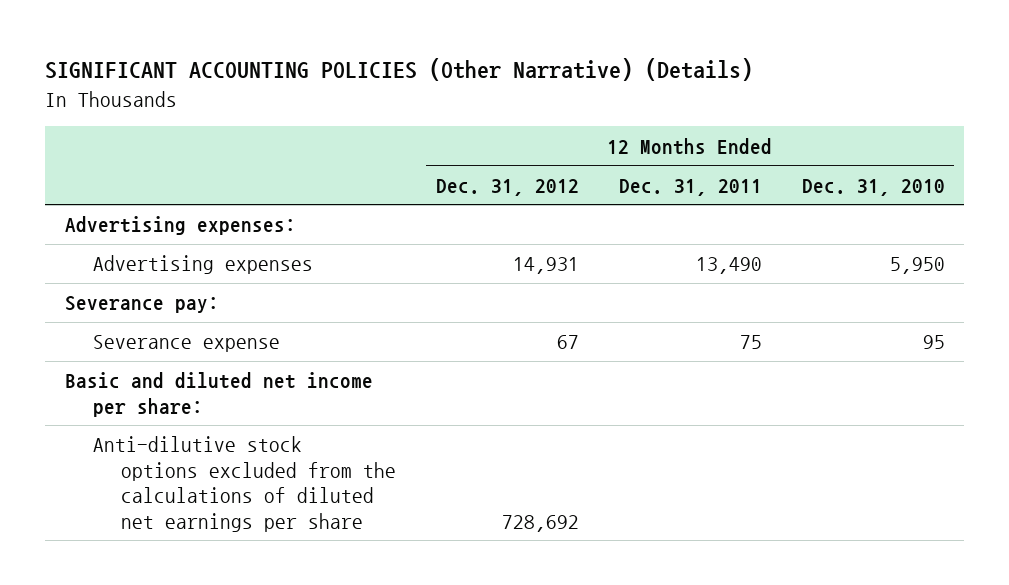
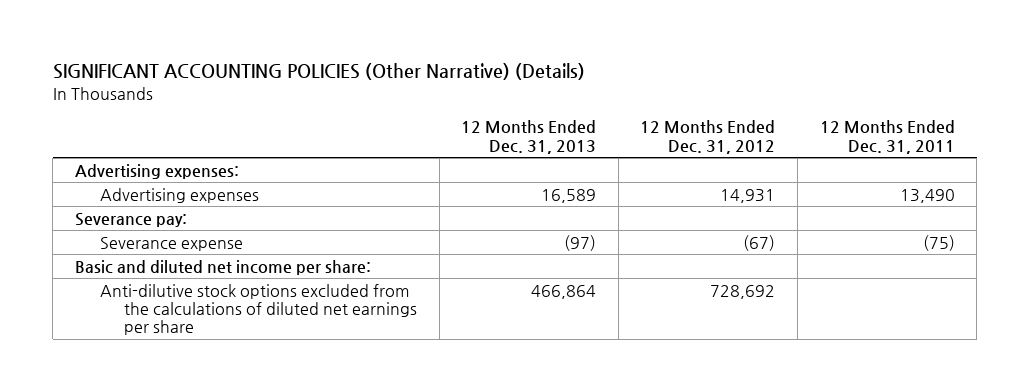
[801,178,945,196] Dec. 31, 2010 -> none
none -> [461,120,597,154] 12 Months Ended Dec. 31, 2013
[557,335,580,350] 67 -> [743,234,776,251] (67)
[739,335,762,350] 75 -> [922,234,955,251] (75)

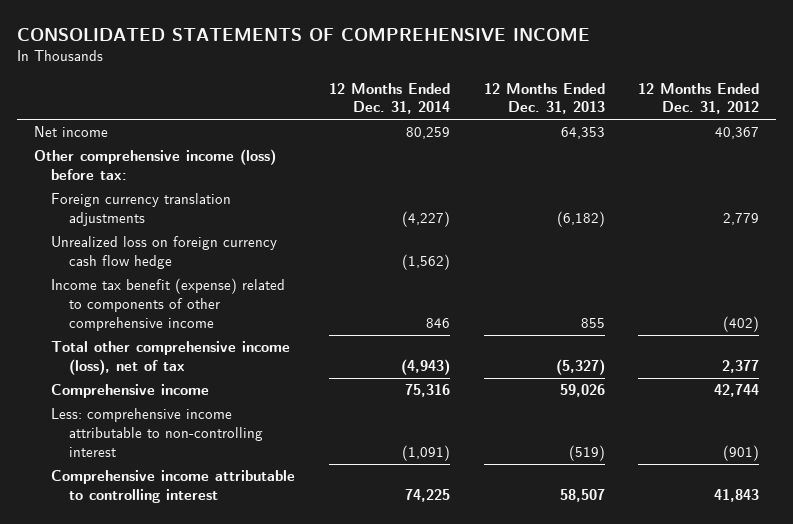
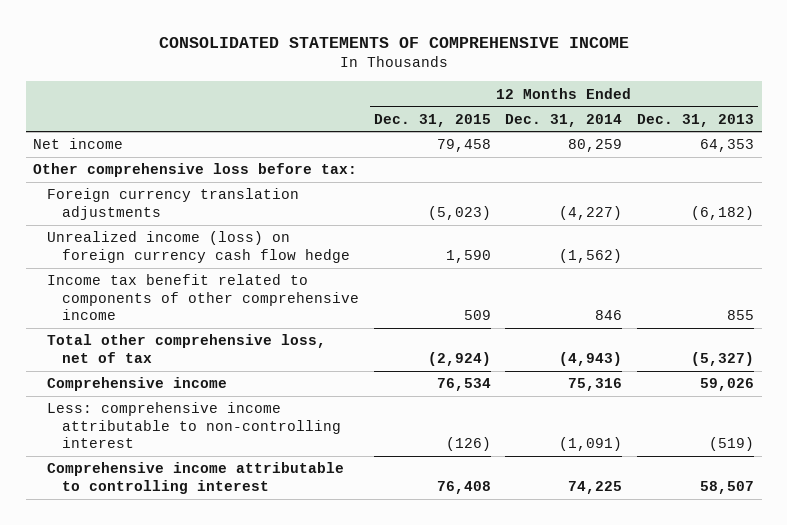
[638,82,760,115] 12 Months Ended Dec. 31, 2012 -> none
none -> [373,113,491,127] Dec. 31, 2015
[33,149,276,181] Other comprehensive income (loss) before tax: -> [32,163,357,178] Other comprehensive loss before tax:
[51,236,278,270] Unrealized loss on foreign currency cash flow hedge -> [47,231,350,263] Unrealized income (loss) on foreign currency cash flow hedge
[51,278,286,331] Income tax benefit (expense) related to components of other comprehensive income -> [47,274,359,321] Income tax benefit related to components of other comprehensive income
[51,341,291,376] Total other comprehensive income (loss), net of tax -> [47,334,327,363] Total other comprehensive loss, net of tax

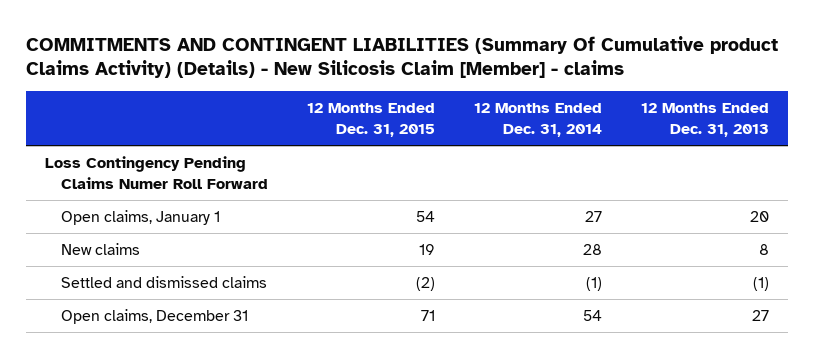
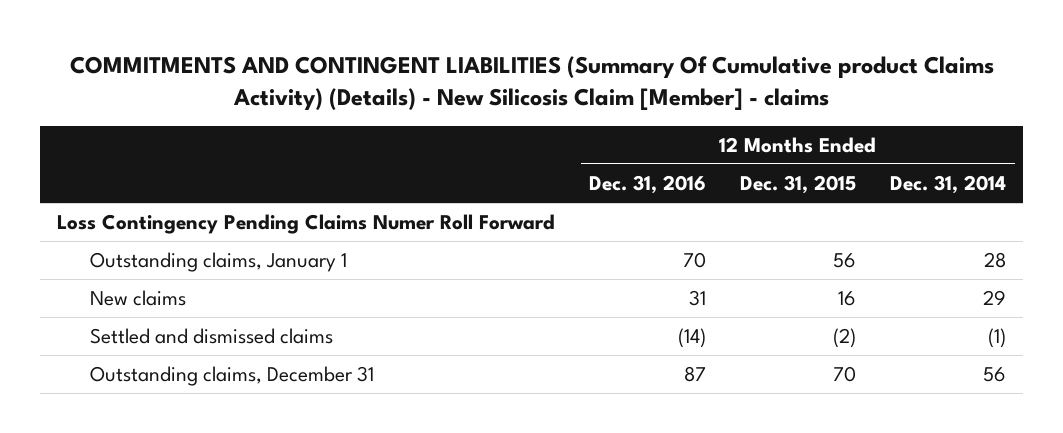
[640,103,769,138] 12 Months Ended Dec. 31, 2013 -> none
none -> [589,174,707,194] Dec. 31, 2016
[61,209,221,225] Open claims, January 1 -> [89,251,347,272] Outstanding claims, January 1
[415,210,435,222] 54 -> [833,252,857,268] 56
[584,210,602,222] 27 -> [984,251,1007,268] 28
[418,243,435,255] 19 -> [838,290,857,306] 16
[582,243,602,255] 28 -> [983,289,1007,305] 29
[61,308,249,324] Open claims, December 31 -> [89,365,374,386] Outstanding claims, December 31
[420,309,435,321] 71 -> [833,365,857,382] 70
[582,309,602,321] 54 -> [983,366,1007,382] 56

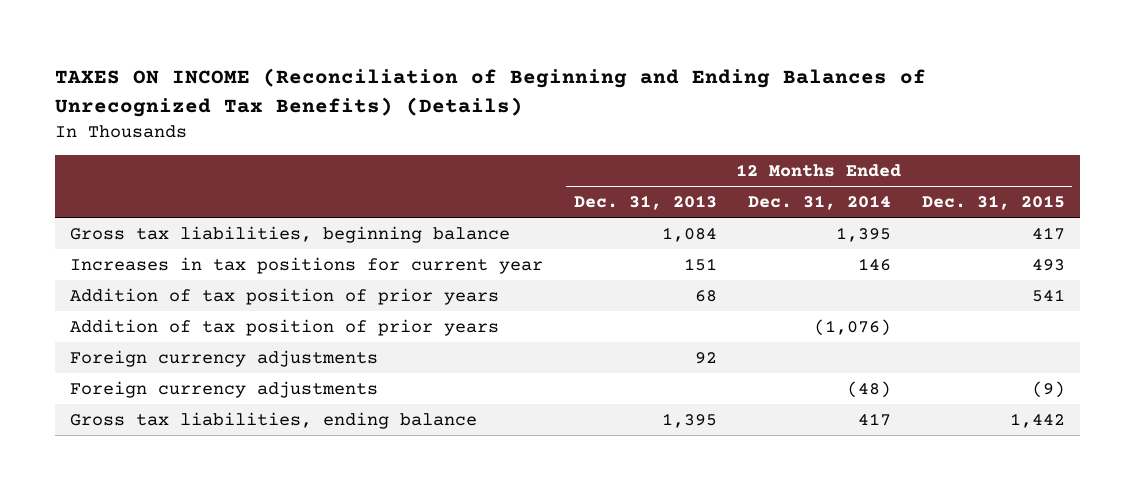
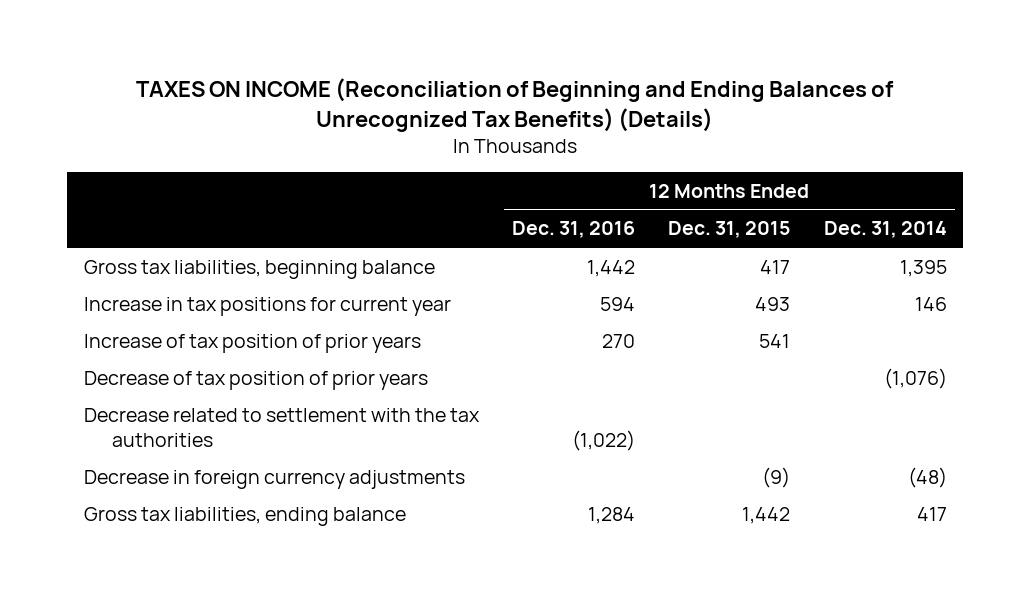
[573,195,717,211] Dec. 31, 2013 -> none
none -> [511,221,635,239] Dec. 31, 2016
[69,349,378,367] Foreign currency adjustments -> none
[69,256,543,274] Increases in tax positions for current year -> [83,296,451,316] Increase in tax positions for current year
[69,287,499,305] Addition of tax position of prior years -> [83,333,421,353] Increase of tax position of prior years
[69,318,499,336] Addition of tax position of prior years -> [83,370,428,390] Decrease of tax position of prior years
none -> [83,407,480,447] Decrease related to settlement with the tax authorities
[69,380,378,398] Foreign currency adjustments -> [83,469,465,489] Decrease in foreign currency adjustments

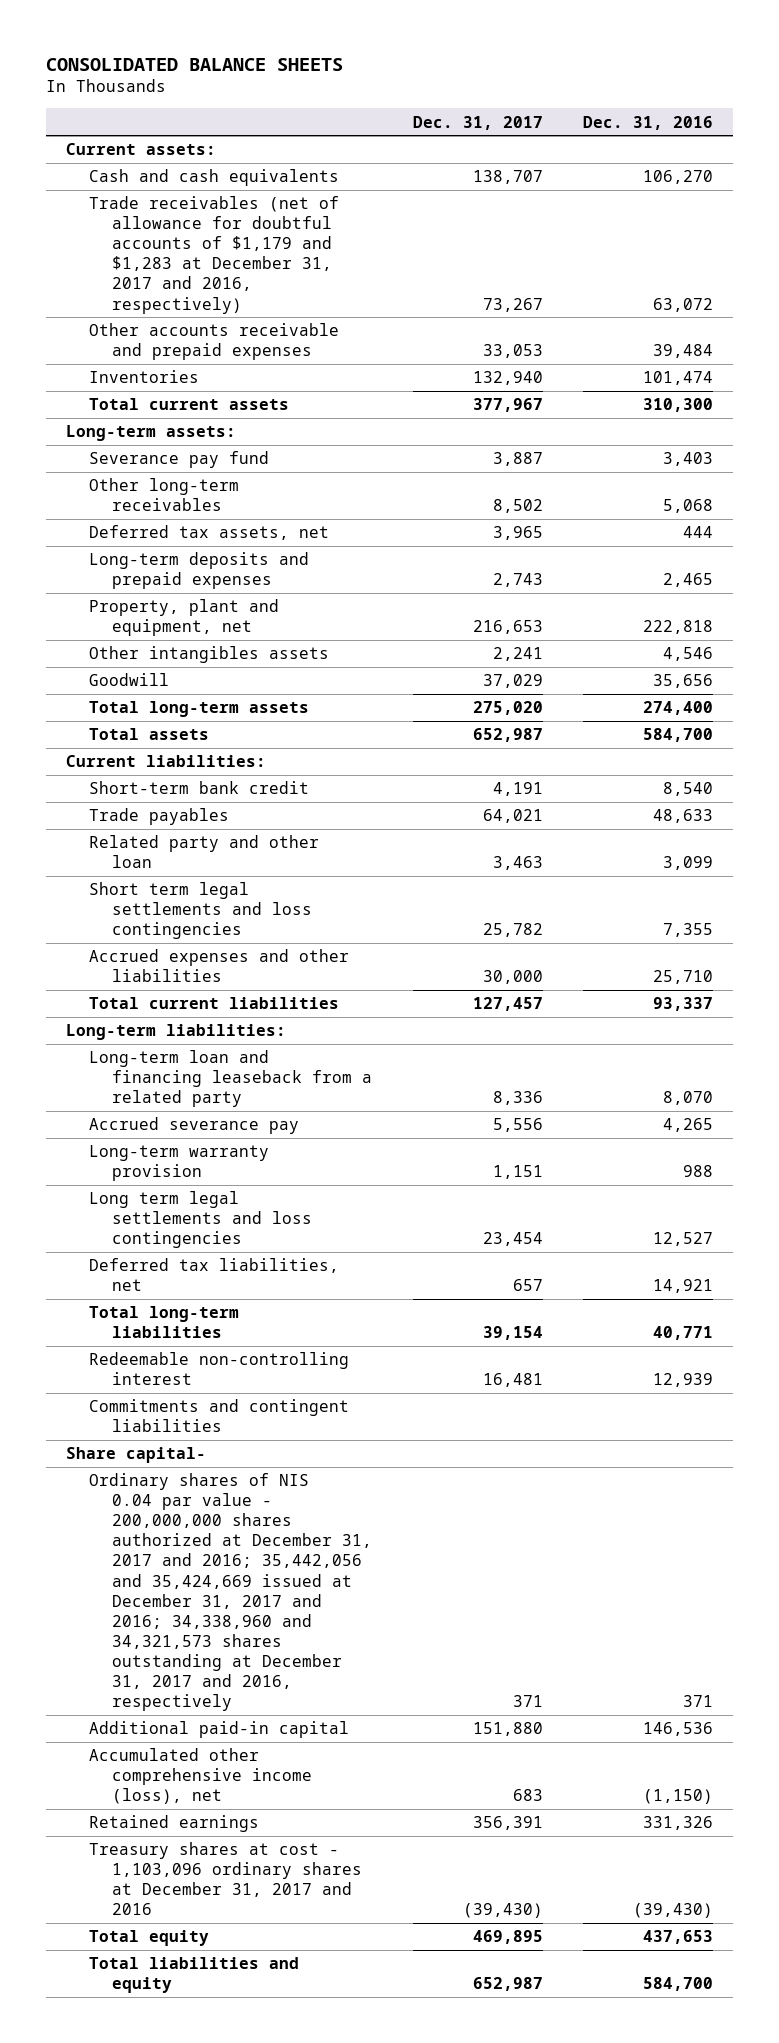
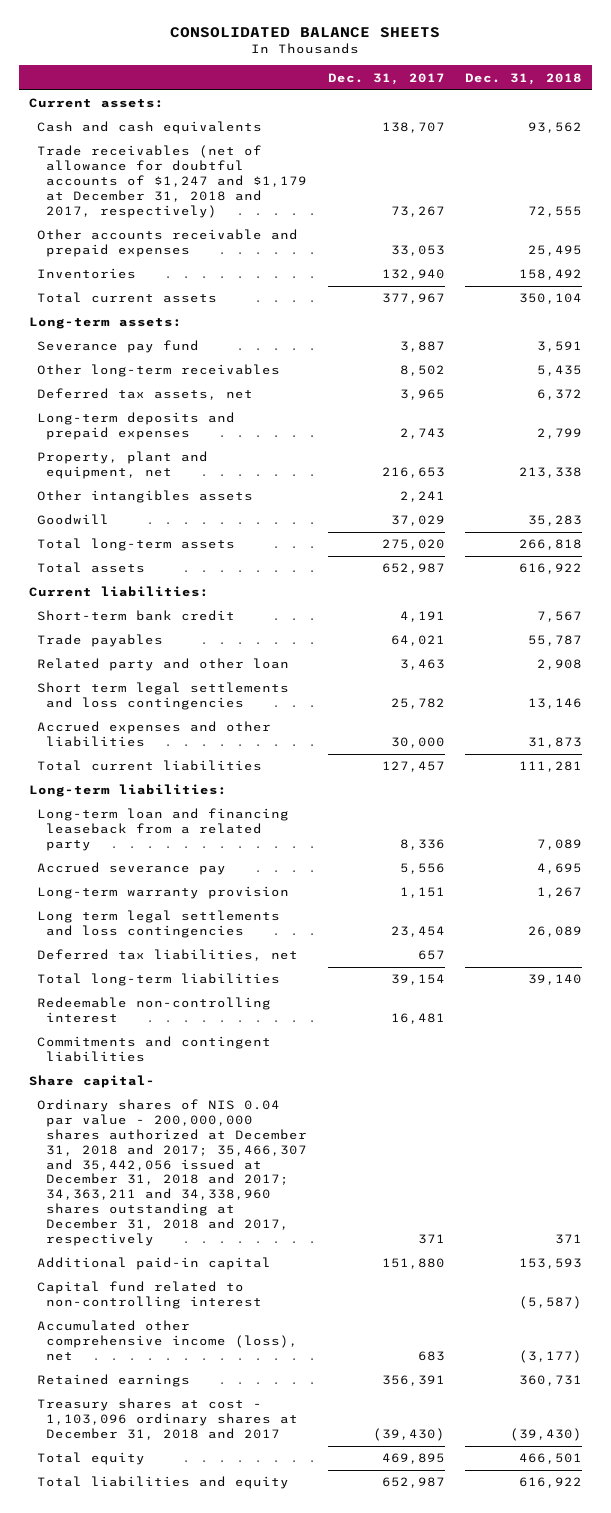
[583,115,714,130] Dec. 31, 2016 -> none
none -> [464,72,582,85] Dec. 31, 2018
[89,196,340,314] Trade receivables (net of allowance for doubtful accounts of $1,179 and $1,283 at December 31, 2017 and 2016, respectively) -> [37,145,308,218] Trade receivables (net of allowance for doubtful accounts of $1,247 and $1,179 at December 31, 2018 and 2017, respectively)
[89,1473,373,1712] Ordinary shares of NIS 0.04 par value - 200,000,000 shares authorized at December 31, 2017 and 2016; 35,442,056 and 35,424,669 issued at December 31, 2017 and 2016; 34,338,960 and 34,321,573 shares outstanding at December 31, 2017 and 2016, respectively -> [37,1099,308,1246] Ordinary shares of NIS 0.04 par value - 200,000,000 shares authorized at December 31, 2018 and 2017; 35,466,307 and 35,442,056 issued at December 31, 2018 and 2017; 34,363,211 and 34,338,960 shares outstanding at December 31, 2018 and 2017, respectively
none -> [37,1281,263,1310] Capital fund related to non-controlling interest
[89,1842,363,1916] Treasury shares at cost - 1,103,096 ordinary shares at December 31, 2017 and 2016 -> [37,1398,299,1441] Treasury shares at cost - 1,103,096 ordinary shares at December 31, 2018 and 2017

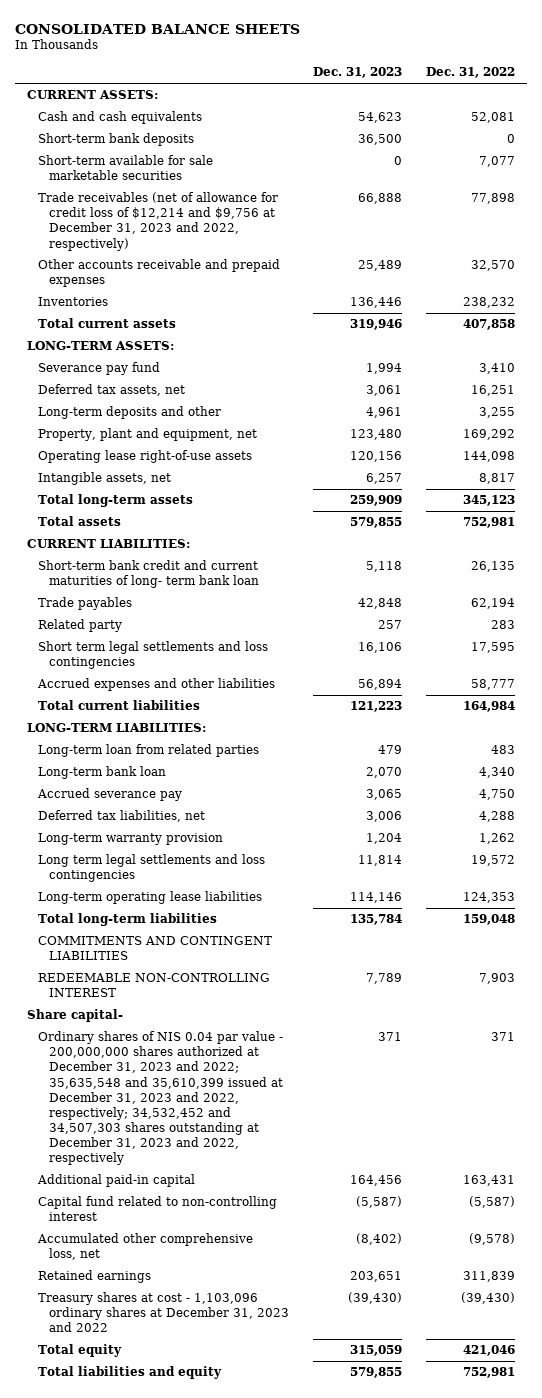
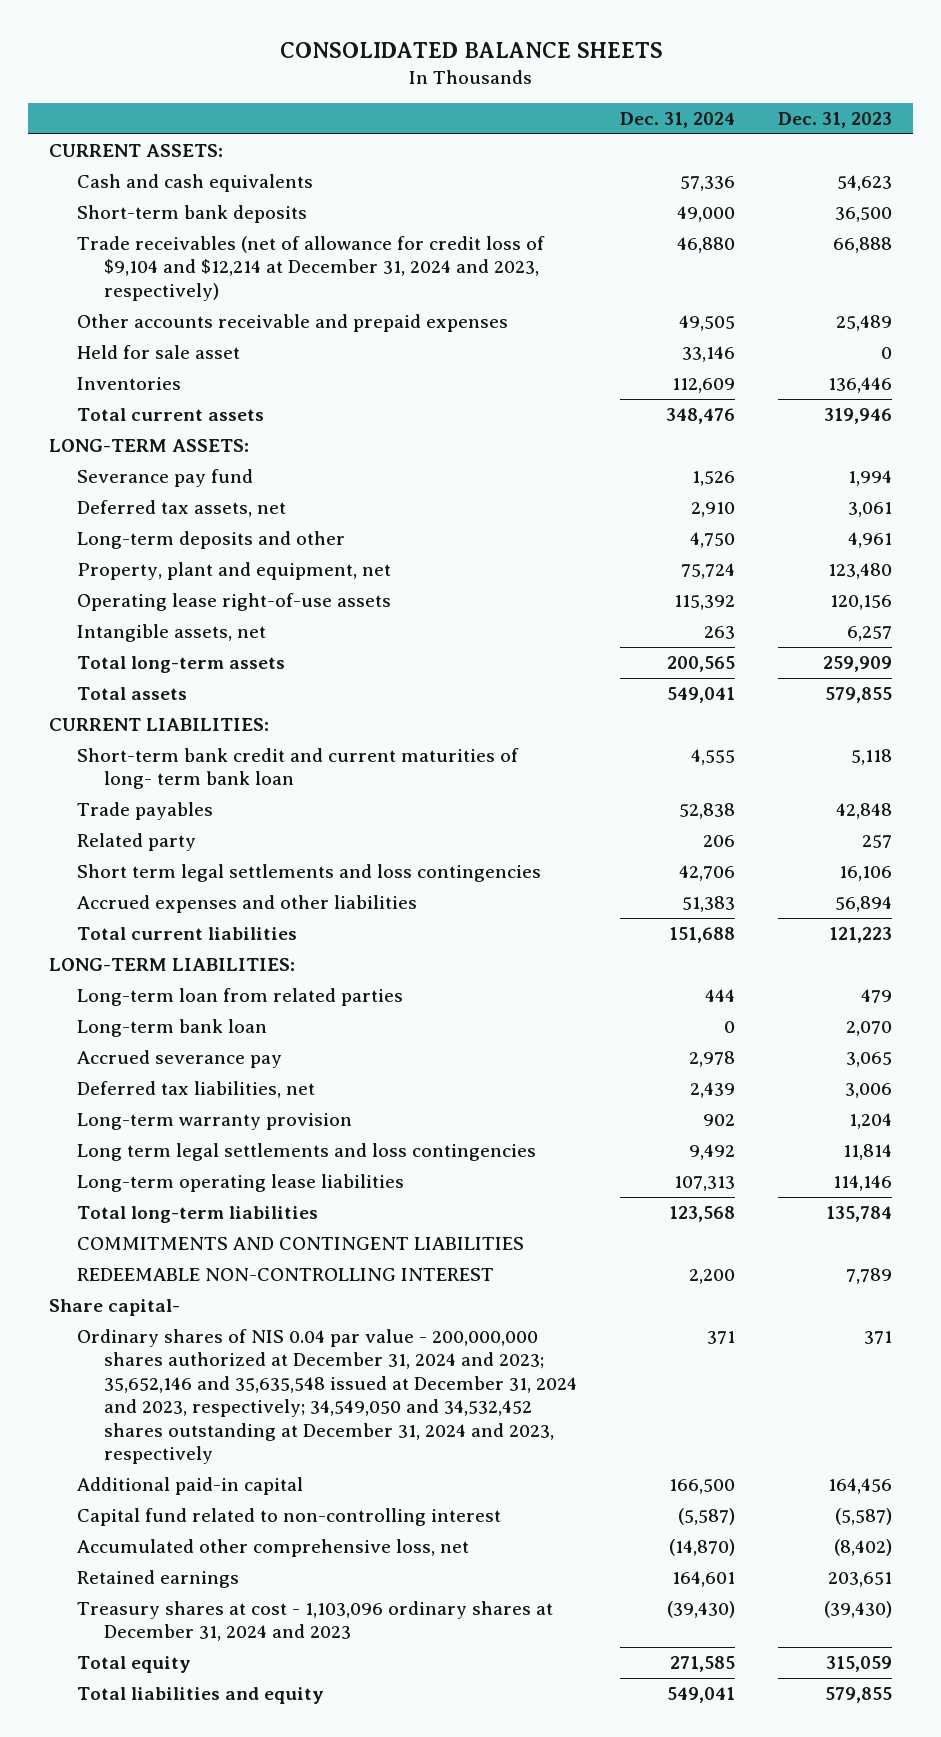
[425,67,515,79] Dec. 31, 2022 -> none
none -> [619,111,735,128] Dec. 31, 2024
[38,155,214,181] Short-term available for sale marketable securities -> none
[38,192,279,251] Trade receivables (net of allowance for credit loss of $12,214 and $9,756 at December 31, 2023 and 2022, respectively) -> [76,236,545,301] Trade receivables (net of allowance for credit loss of $9,104 and $12,214 at December 31, 2024 and 2023, respectively)
none -> [76,345,240,360] Held for sale asset
[38,1031,284,1165] Ordinary shares of NIS 0.04 par value - 200,000,000 shares authorized at December 31, 2023 and 2022; 35,635,548 and 35,610,399 issued at December 31, 2023 and 2022, respectively; 34,532,452 and 34,507,303 shares outstanding at December 31, 2023 and 2022, respectively -> [76,1329,578,1465] Ordinary shares of NIS 0.04 par value - 200,000,000 shares authorized at December 31, 2024 and 2023; 35,652,146 and 35,635,548 issued at December 31, 2024 and 2023, respectively; 34,549,050 and 34,532,452 shares outstanding at December 31, 2024 and 2023, respectively
[38,1292,289,1333] Treasury shares at cost - 1,103,096 ordinary shares at December 31, 2023 and 2022 -> [76,1601,553,1642] Treasury shares at cost - 1,103,096 ordinary shares at December 31, 2024 and 2023

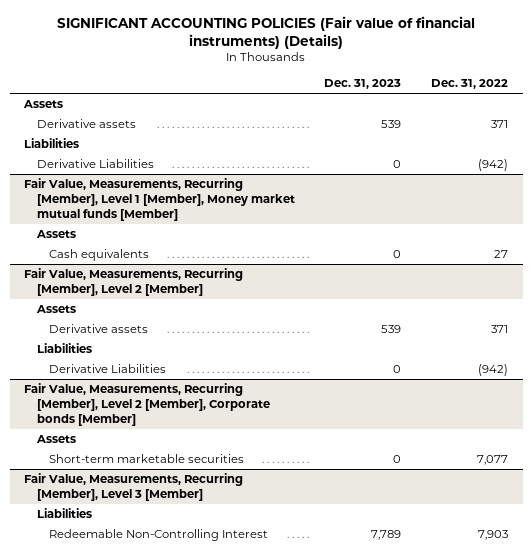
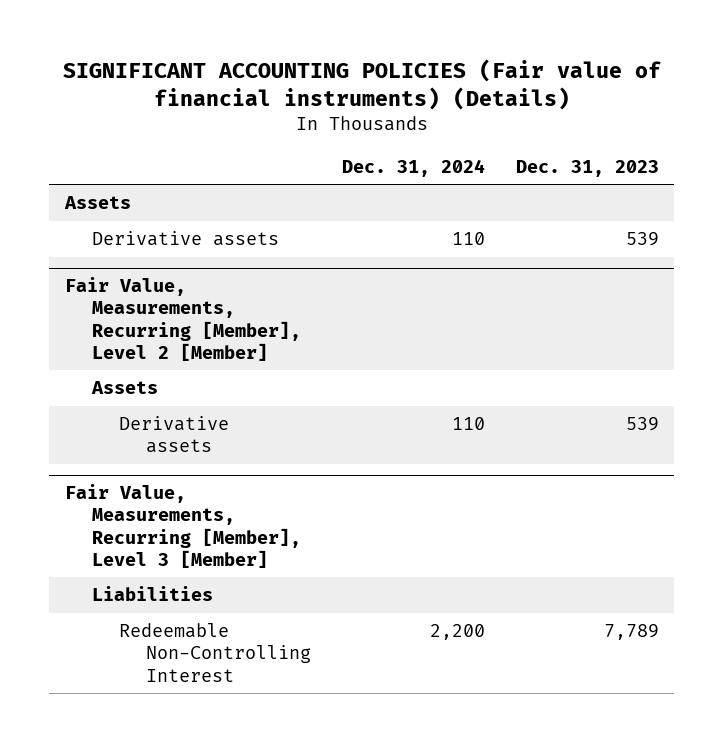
[430,79,508,90] Dec. 31, 2022 -> none
none -> [341,158,485,177] Dec. 31, 2024
[24,138,80,149] Liabilities -> none
[36,159,154,169] Derivative Liabilities -> none
[24,178,295,221] Fair Value, Measurements, Recurring [Member], Level 1 [Member], Money market mutual funds [Member] -> none
[35,230,76,239] Assets -> none
[48,249,149,262] Cash equivalents -> none
[36,343,92,354] Liabilities -> none
[48,364,166,374] Derivative Liabilities -> none
[24,383,270,426] Fair Value, Measurements, Recurring [Member], Level 2 [Member], Corporate bonds [Member] -> none
[35,435,76,444] Assets -> none
[48,454,244,464] Short-term marketable securities -> none

